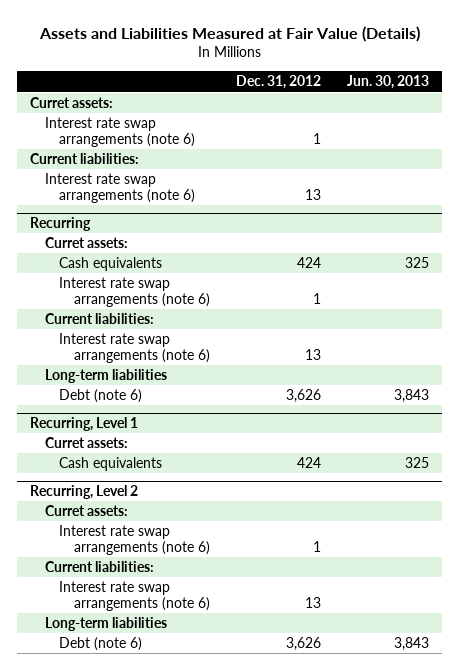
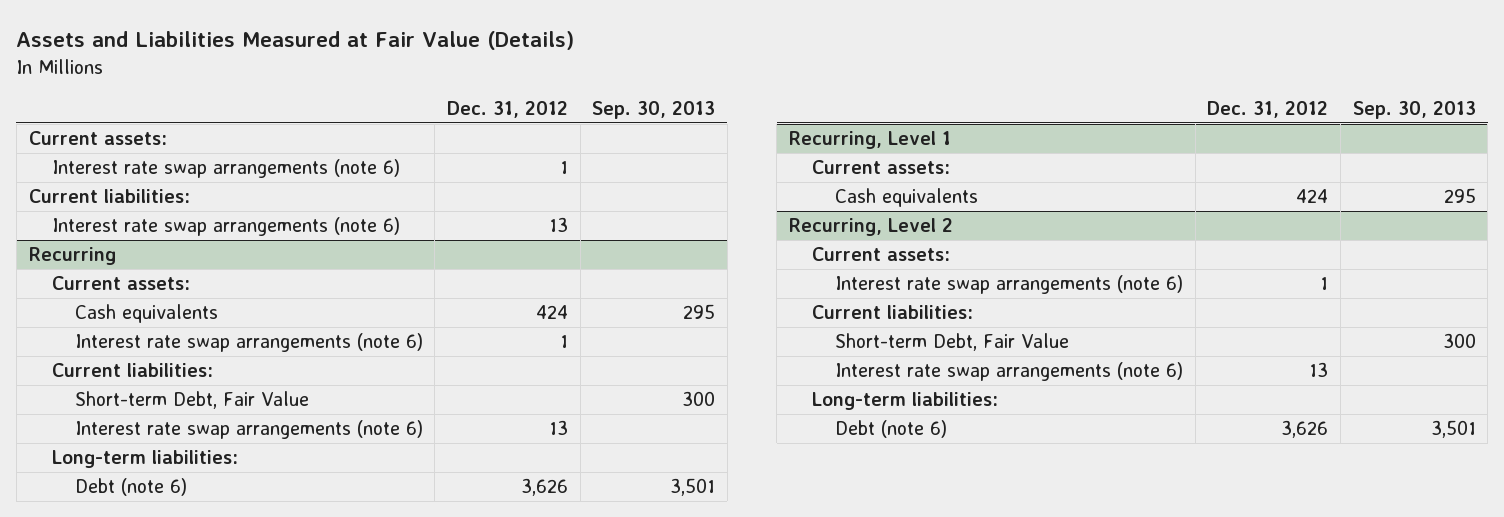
[347,75,430,90] Jun. 30, 2013 -> none
none -> [592,100,716,119] Sep. 30, 2013
[30,97,114,109] Curret assets: -> [28,131,167,146] Current assets:
[44,237,128,249] Curret assets: -> [51,276,190,291] Current assets:
none -> [74,391,309,410] Short-term Debt, Fair Value
[44,369,167,384] Long-term liabilities -> [51,450,238,469] Long-term liabilities:
[44,437,128,449] Curret assets: -> [812,160,951,175] Current assets:
[44,505,128,517] Curret assets: -> [812,247,951,262] Current assets:
none -> [835,333,1070,352] Short-term Debt, Fair Value
[44,617,167,632] Long-term liabilities -> [812,392,999,411] Long-term liabilities:

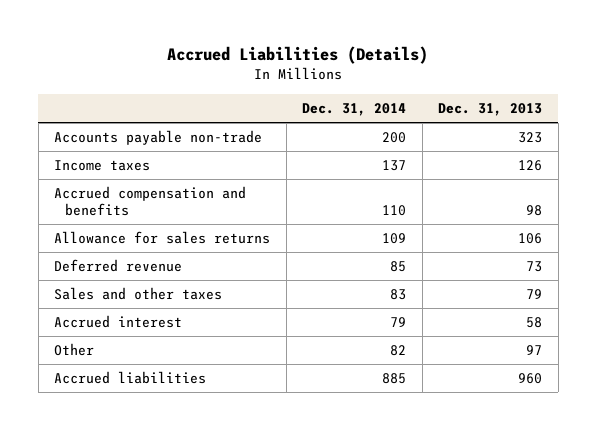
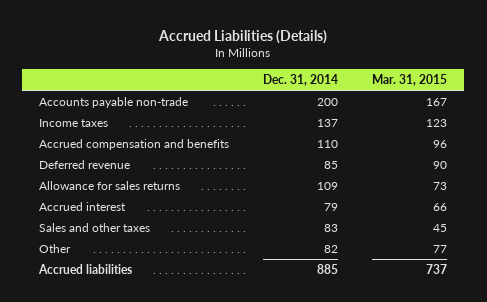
[438,102,543,116] Dec. 31, 2013 -> none
none -> [372,73,448,86] Mar. 31, 2015
[54,231,271,245] Allowance for sales returns -> [39,181,181,191] Allowance for sales returns
[54,287,223,301] Sales and other taxes -> [39,223,151,233] Sales and other taxes

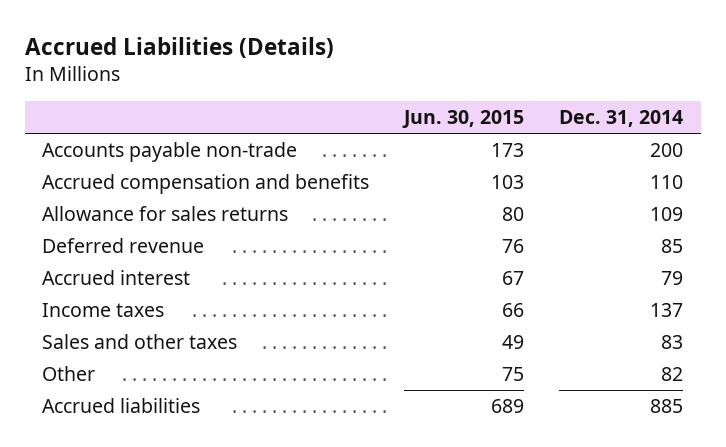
[372,73,448,86] Mar. 31, 2015 -> none
none -> [402,110,525,129] Jun. 30, 2015
[39,160,131,170] Deferred revenue -> [42,238,205,254] Deferred revenue
[39,119,109,128] Income taxes -> [42,303,165,318] Income taxes

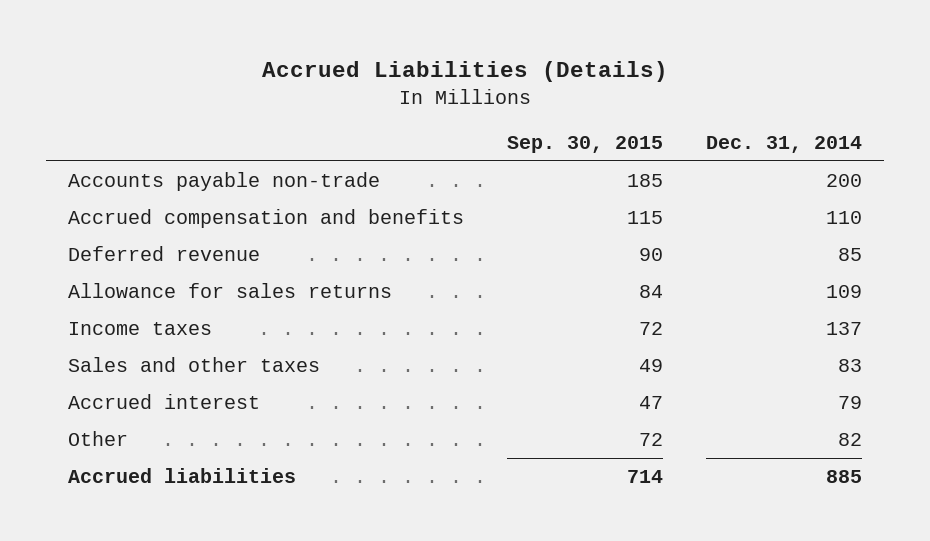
[402,110,525,129] Jun. 30, 2015 -> none
none -> [507,135,664,153] Sep. 30, 2015
[42,206,289,222] Allowance for sales returns -> [67,283,392,299] Allowance for sales returns
[42,270,191,286] Accrued interest -> [67,394,260,410] Accrued interest

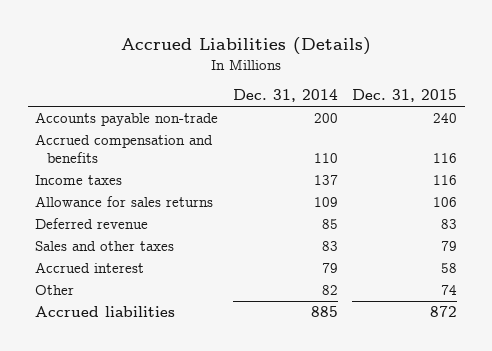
[507,135,664,153] Sep. 30, 2015 -> none
none -> [352,89,458,103] Dec. 31, 2015
[67,283,392,299] Allowance for sales returns -> [34,195,213,207] Allowance for sales returns
[67,246,260,262] Deferred revenue -> [34,217,148,229] Deferred revenue

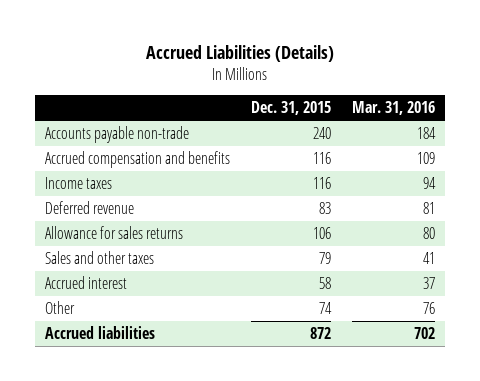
[232,89,338,103] Dec. 31, 2014 -> none
none -> [351,100,435,115] Mar. 31, 2016
[34,195,213,207] Allowance for sales returns -> [45,226,184,240] Allowance for sales returns

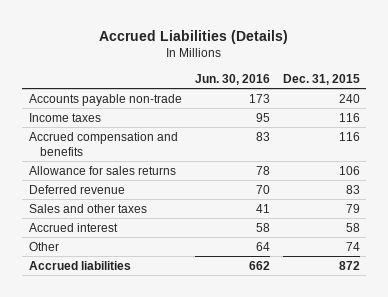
[351,100,435,115] Mar. 31, 2016 -> none
none -> [194,73,270,85] Jun. 30, 2016
[45,151,231,169] Accrued compensation and benefits -> [28,131,178,156] Accrued compensation and benefits
[45,201,135,215] Deferred revenue -> [28,184,125,194] Deferred revenue

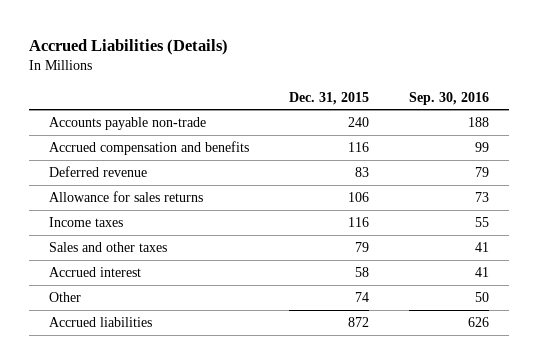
[194,73,270,85] Jun. 30, 2016 -> none
none -> [408,91,489,105] Sep. 30, 2016
[28,165,176,175] Allowance for sales returns -> [48,191,203,203] Allowance for sales returns
[28,112,101,122] Income taxes -> [48,217,123,228] Income taxes

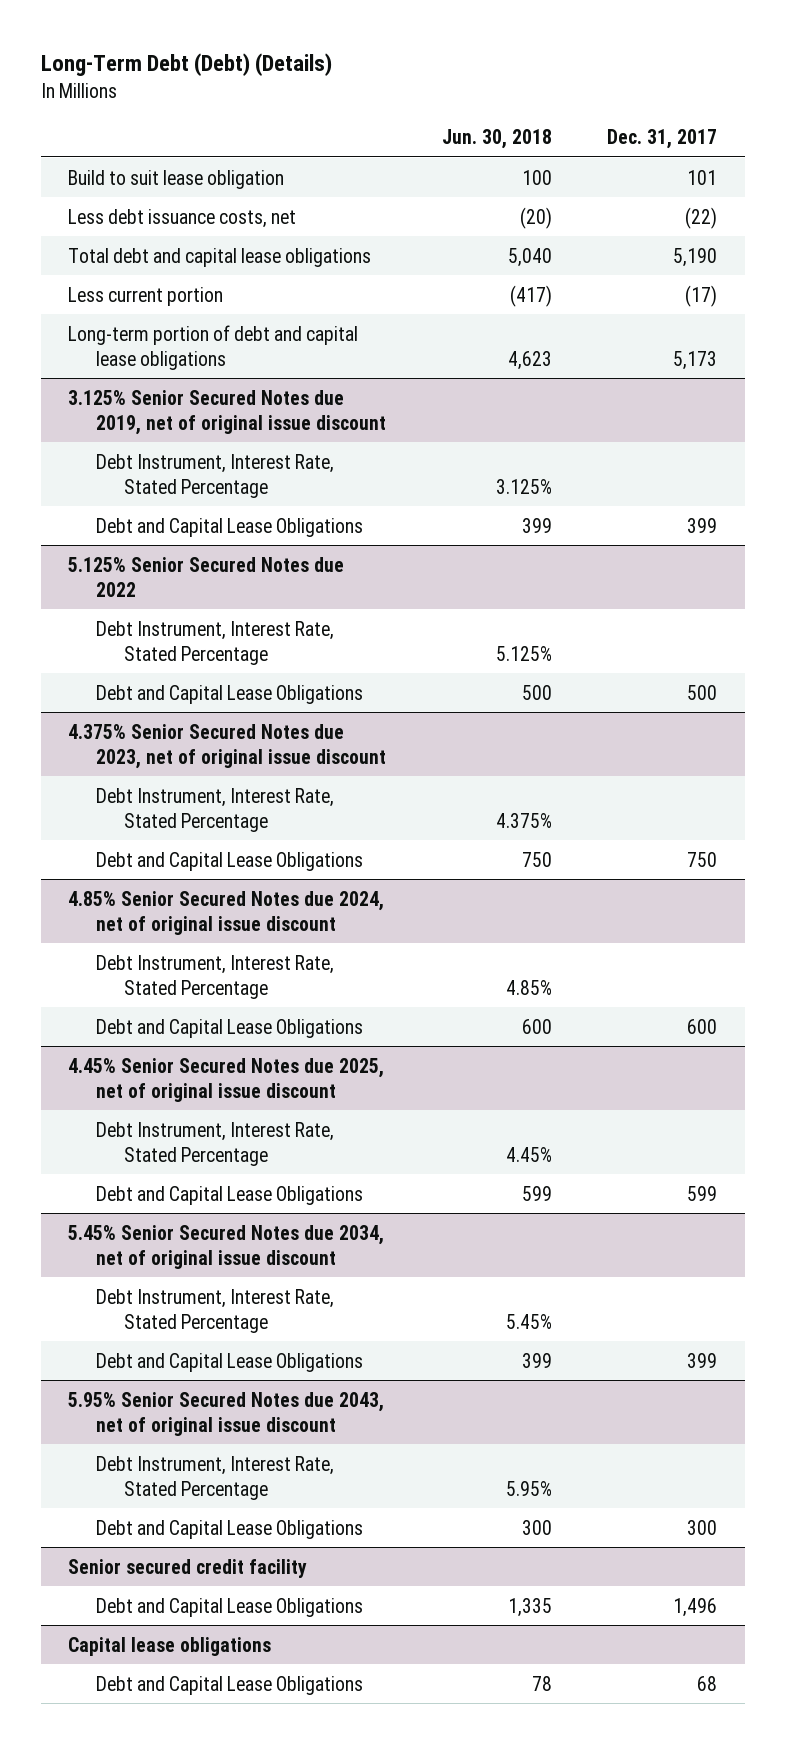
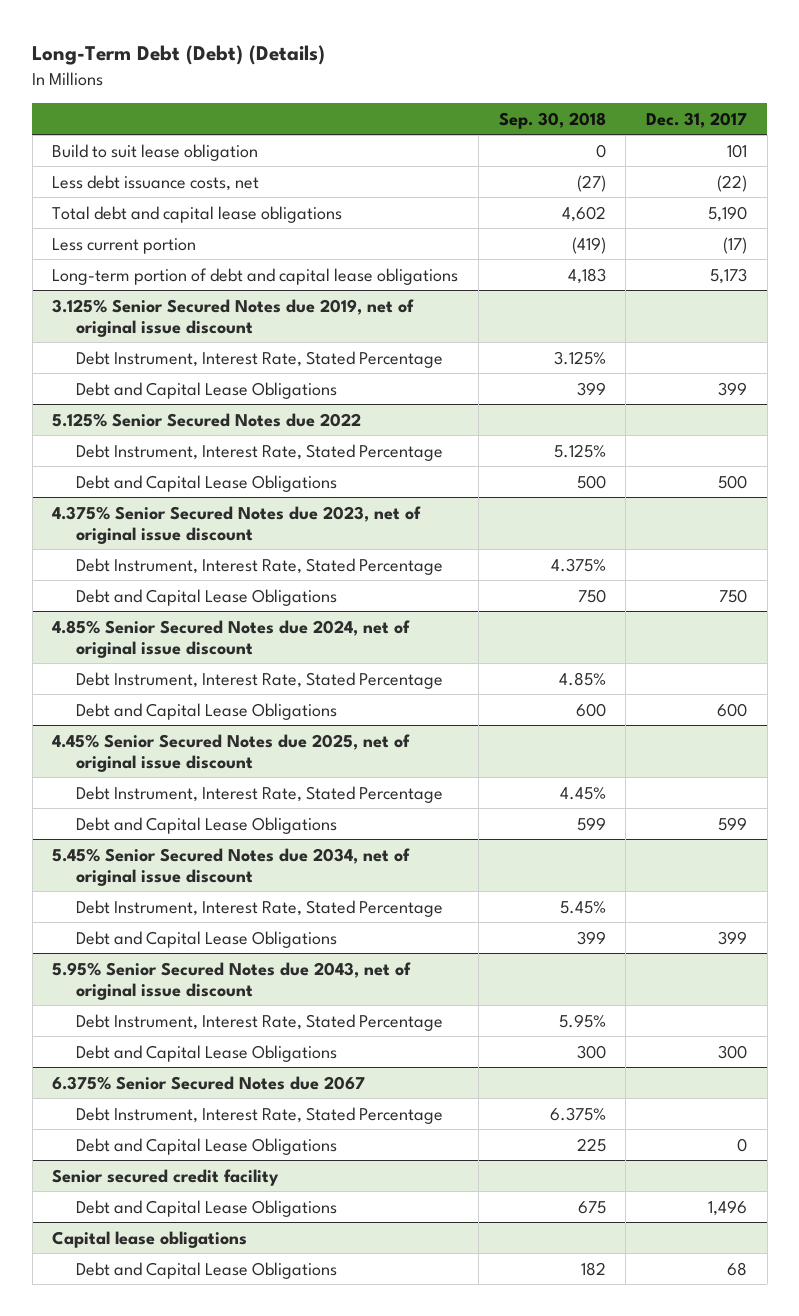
[441,129,552,150] Jun. 30, 2018 -> none
none -> [498,111,606,129] Sep. 30, 2018
none -> [52,1075,366,1090] 6.375% Senior Secured Notes due 2067
none -> [75,1106,443,1124] Debt Instrument, Interest Rate, Stated Percentage
none -> [75,1137,337,1155] Debt and Capital Lease Obligations

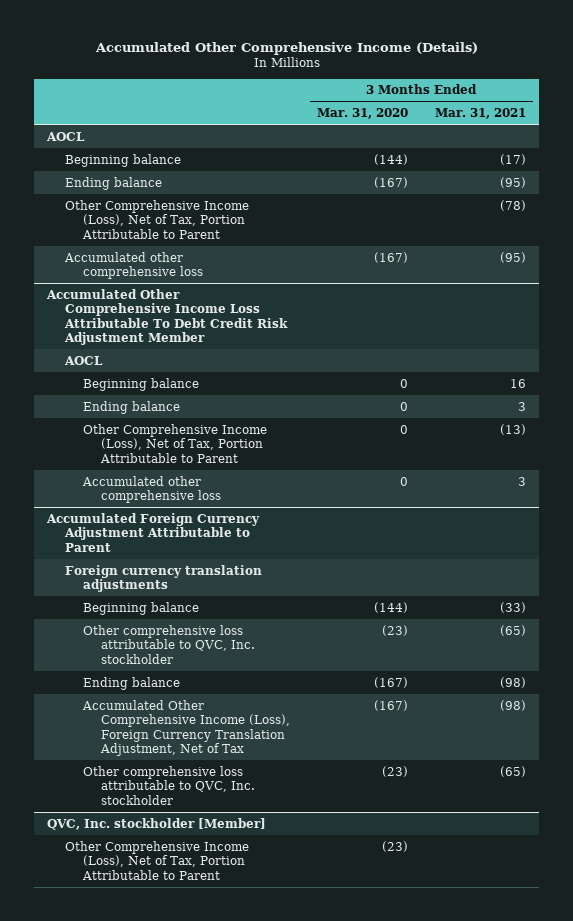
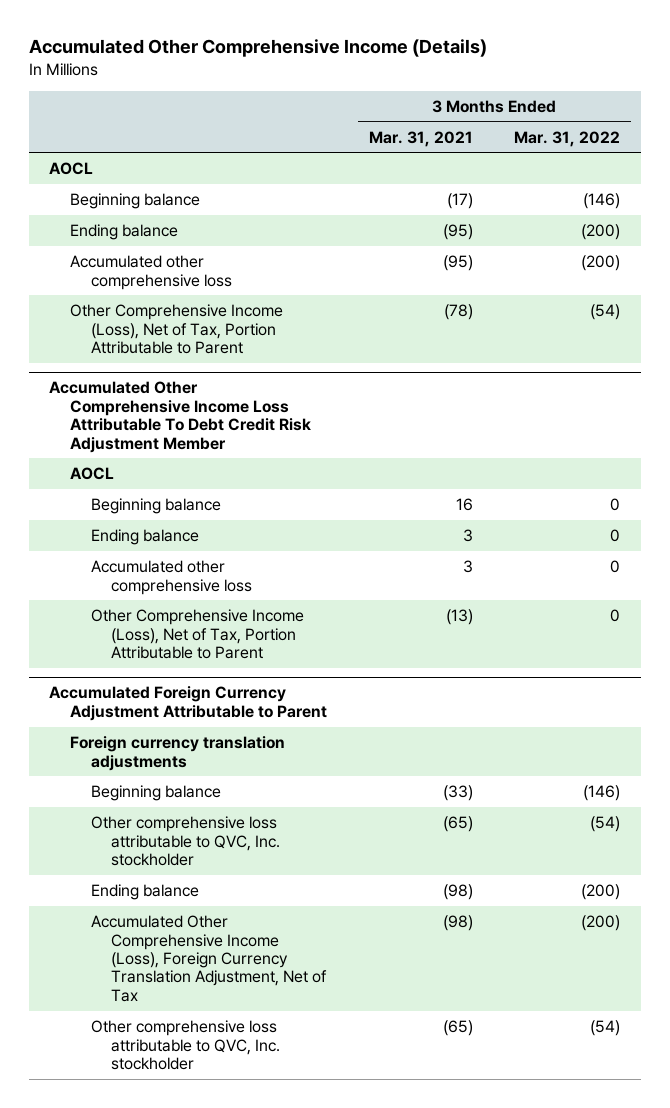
[316,107,408,119] Mar. 31, 2020 -> none
none -> [514,130,621,147] Mar. 31, 2022
[65,199,250,239] Other Comprehensive Income (Loss), Net of Tax, Portion Attributable to Parent -> [69,304,283,355] Other Comprehensive Income (Loss), Net of Tax, Portion Attributable to Parent
[83,423,268,463] Other Comprehensive Income (Loss), Net of Tax, Portion Attributable to Parent -> [90,609,304,660] Other Comprehensive Income (Loss), Net of Tax, Portion Attributable to Parent
[47,817,267,830] QVC, Inc. stockholder [Member] -> none
[65,840,250,880] Other Comprehensive Income (Loss), Net of Tax, Portion Attributable to Parent -> none

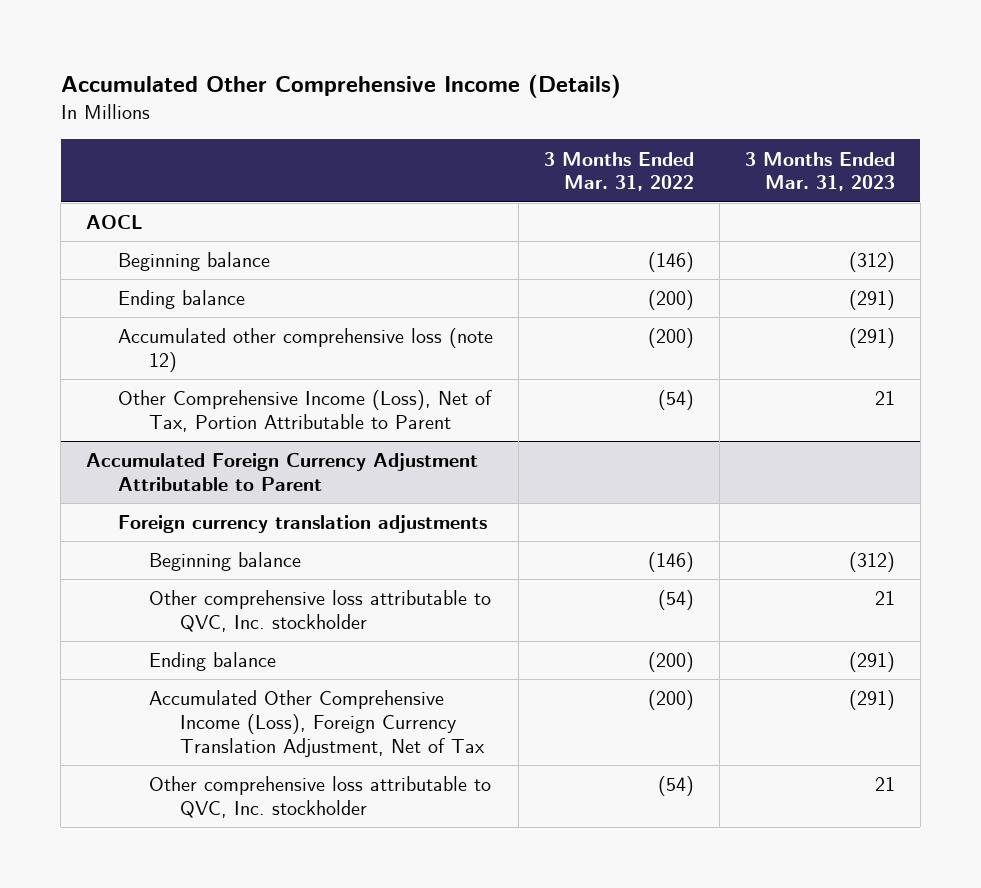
[368,130,473,147] Mar. 31, 2021 -> none
none -> [744,151,895,192] 3 Months Ended Mar. 31, 2023
[69,255,232,290] Accumulated other comprehensive loss -> [117,328,493,373] Accumulated other comprehensive loss (note 12)
[49,381,311,453] Accumulated Other Comprehensive Income Loss Attributable To Debt Credit Risk Adjustment Member -> none
[69,467,114,481] AOCL -> none
[90,498,221,515] Beginning balance -> none
[90,529,199,546] Ending balance -> none
[90,560,253,595] Accumulated other comprehensive loss -> none
[90,609,304,660] Other Comprehensive Income (Loss), Net of Tax, Portion Attributable to Parent -> none

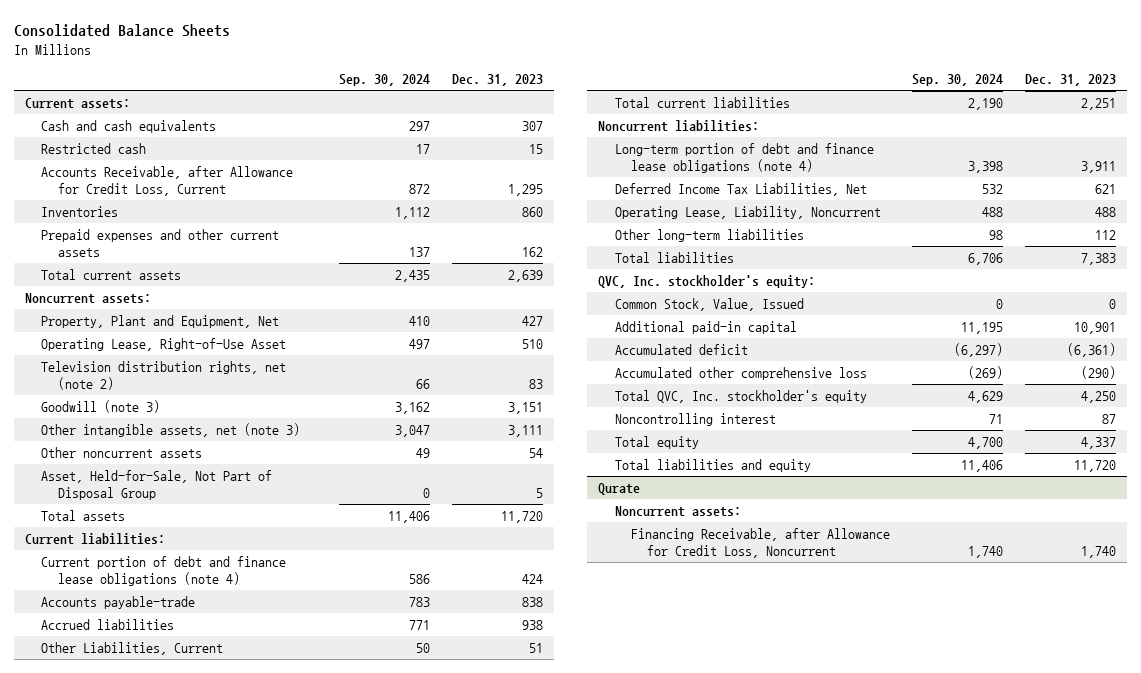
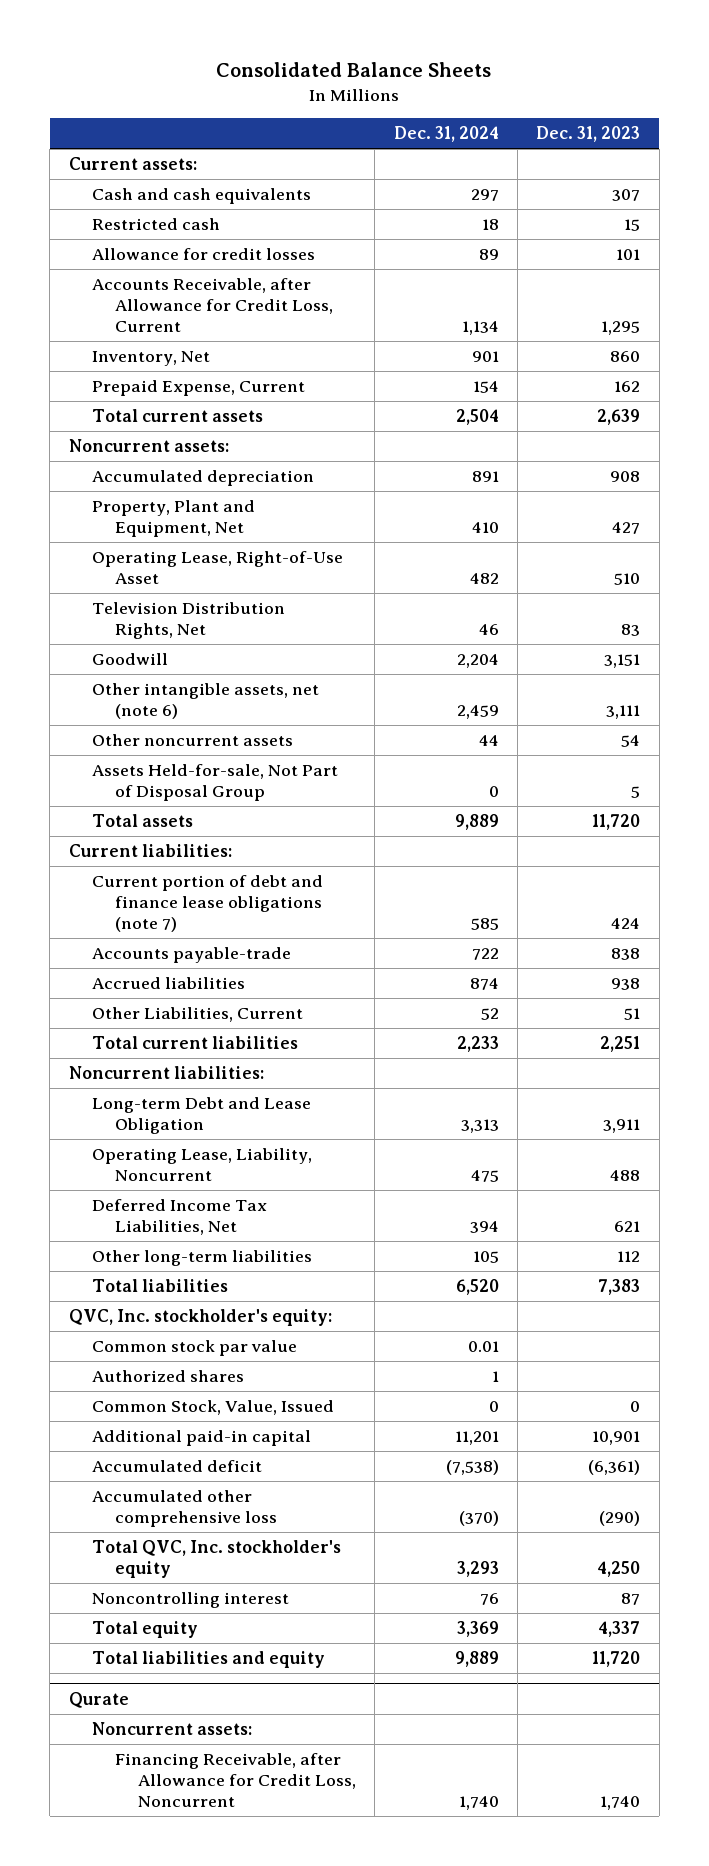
[338,73,430,86] Sep. 30, 2024 -> none
none -> [393,126,499,143] Dec. 31, 2024
none -> [91,248,315,261] Allowance for credit losses
[41,205,119,217] Inventories -> [91,351,210,367] Inventory, Net
[41,228,280,258] Prepaid expenses and other current assets -> [91,380,305,397] Prepaid Expense, Current
none -> [91,470,314,487] Accumulated depreciation
[41,360,287,391] Television distribution rights, net (note 2) -> [91,602,285,639] Television Distribution Rights, Net
[41,399,161,413] Goodwill (note 3) -> [91,653,168,666] Goodwill
[41,422,301,437] Other intangible assets, net (note 3) -> [91,683,319,719] Other intangible assets, net (note 6)
[41,469,273,501] Asset, Held-for-Sale, Not Part of Disposal Group -> [91,764,338,801] Assets Held-for-sale, Not Part of Disposal Group
[41,555,287,587] Current portion of debt and finance lease obligations (note 4) -> [91,875,323,932] Current portion of debt and finance lease obligations (note 7)
[614,142,874,174] Long-term portion of debt and finance lease obligations (note 4) -> [91,1097,311,1134] Long-term Debt and Lease Obligation
[614,182,867,196] Deferred Income Tax Liabilities, Net -> [91,1199,267,1235] Deferred Income Tax Liabilities, Net
none -> [91,1340,297,1357] Common stock par value
none -> [91,1370,244,1383] Authorized shares

